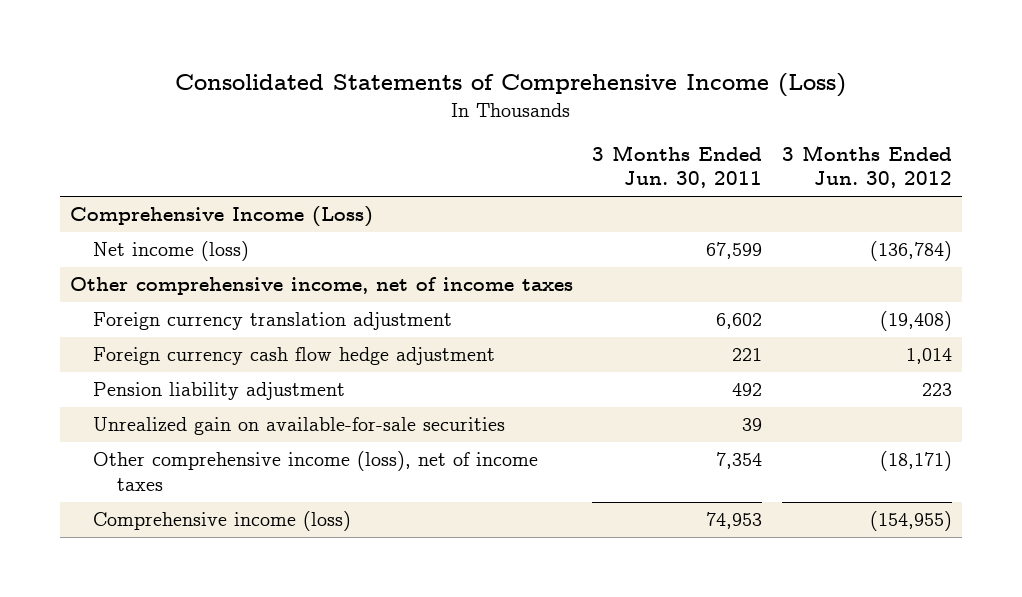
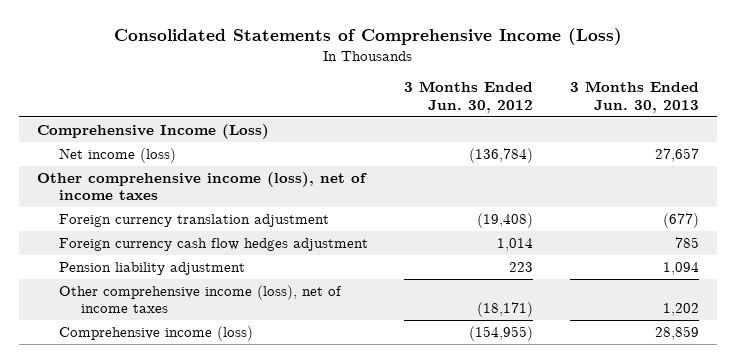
[592,144,763,189] 3 Months Ended Jun. 30, 2011 -> none
none -> [569,81,699,113] 3 Months Ended Jun. 30, 2013
[69,277,573,296] Other comprehensive income, net of income taxes -> [36,171,367,201] Other comprehensive income (loss), net of income taxes
[93,347,496,366] Foreign currency cash flow hedge adjustment -> [59,237,369,251] Foreign currency cash flow hedges adjustment
[93,417,506,436] Unrealized gain on available-for-sale securities -> none

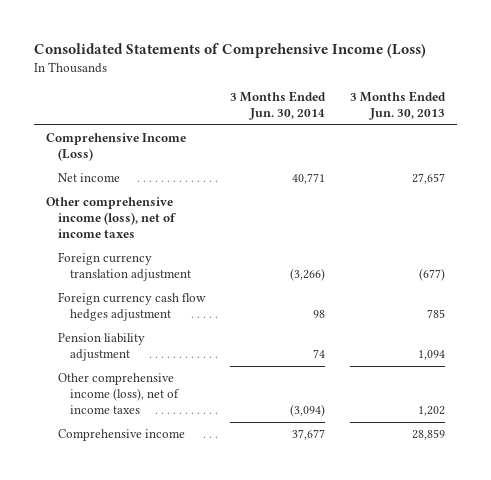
[404,81,534,113] 3 Months Ended Jun. 30, 2012 -> none
none -> [230,91,327,120] 3 Months Ended Jun. 30, 2014
[59,147,177,163] Net income (loss) -> [58,173,121,183] Net income
[59,325,254,341] Comprehensive income (loss) -> [58,429,186,442] Comprehensive income

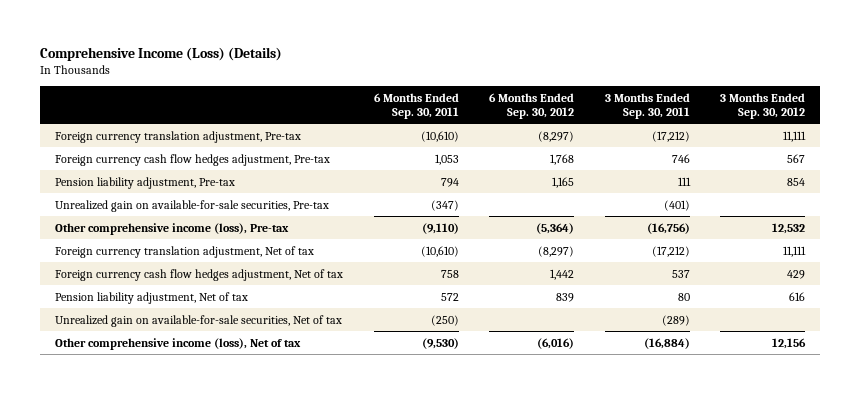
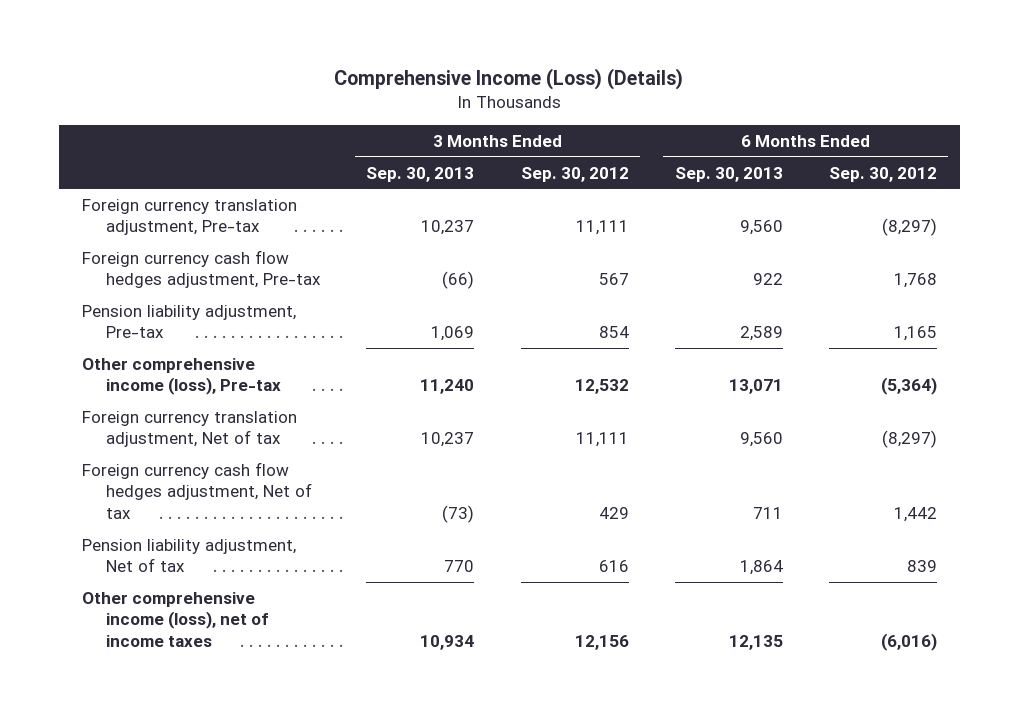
[373,92,459,119] 6 Months Ended Sep. 30, 2011 -> none
[604,92,690,119] 3 Months Ended Sep. 30, 2011 -> none
none -> [366,166,475,182] Sep. 30, 2013
none -> [674,166,783,182] Sep. 30, 2013
[55,199,330,212] Unrealized gain on available-for-sale securities, Pre-tax -> none
[55,314,343,327] Unrealized gain on available-for-sale securities, Net of tax -> none
[55,337,302,350] Other comprehensive income (loss), Net of tax -> [82,591,269,648] Other comprehensive income (loss), net of income taxes

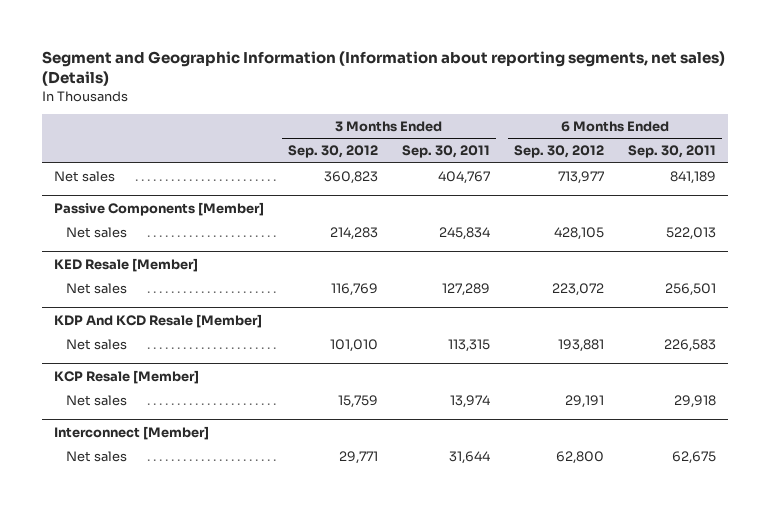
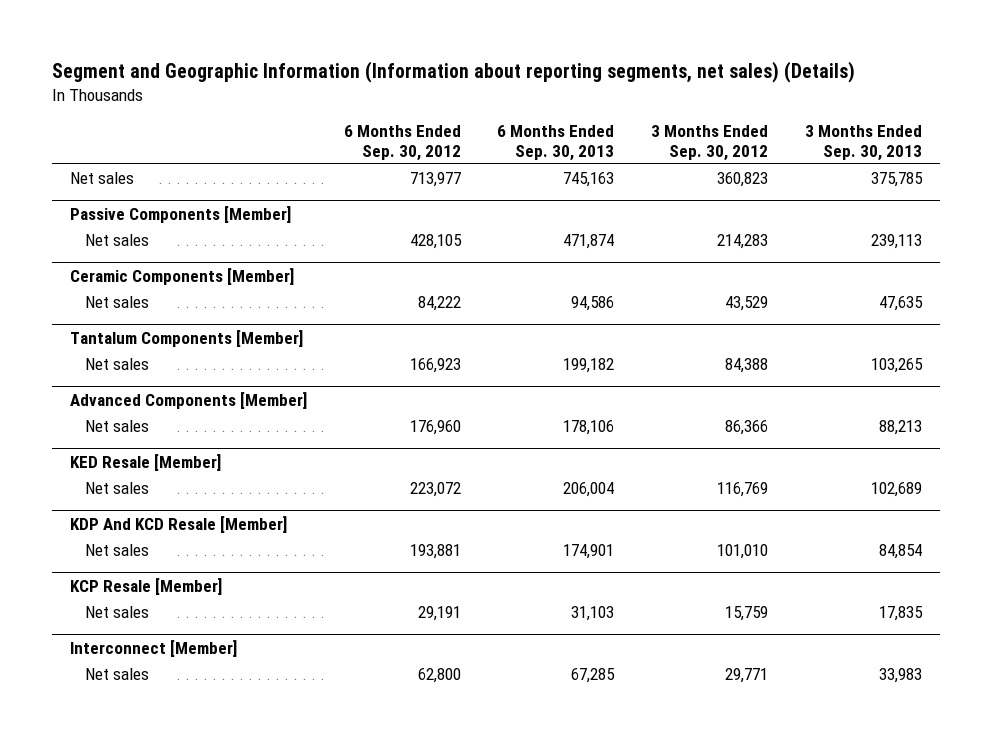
[402,145,491,159] Sep. 30, 2011 -> none
[628,145,717,159] Sep. 30, 2011 -> none
none -> [497,125,615,161] 6 Months Ended Sep. 30, 2013
none -> [804,125,922,161] 3 Months Ended Sep. 30, 2013
none -> [70,267,295,285] Ceramic Components [Member]
none -> [84,296,149,309] Net sales
none -> [70,329,304,347] Tantalum Components [Member]
none -> [84,358,149,371] Net sales
none -> [70,391,308,409] Advanced Components [Member]
none -> [84,420,149,433] Net sales

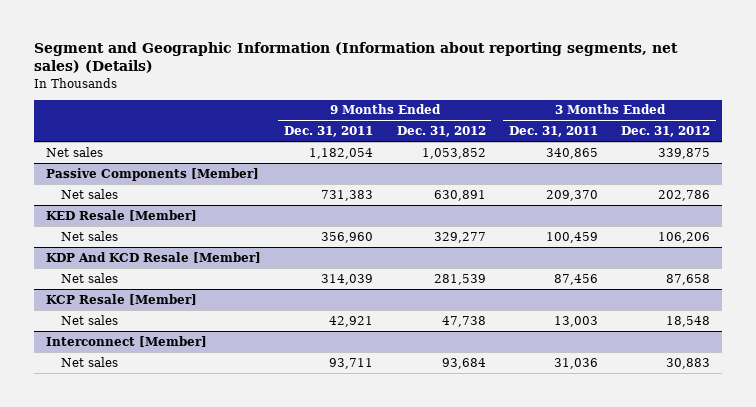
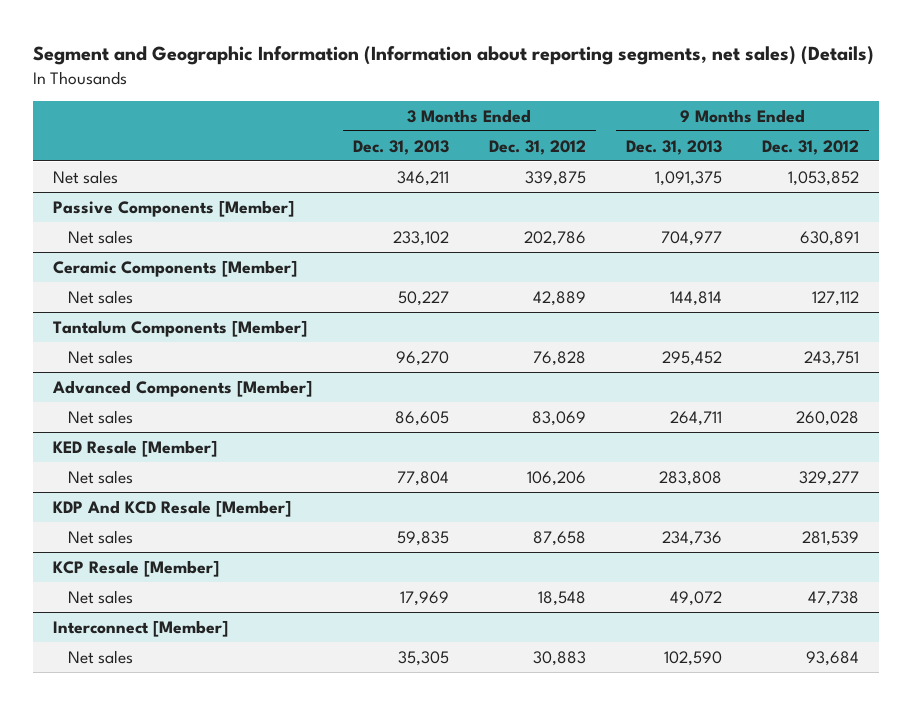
[284,126,374,138] Dec. 31, 2011 -> none
[508,126,598,138] Dec. 31, 2011 -> none
none -> [352,139,449,155] Dec. 31, 2013
none -> [625,139,722,155] Dec. 31, 2013
none -> [53,259,298,277] Ceramic Components [Member]
none -> [68,289,134,304] Net sales
none -> [53,319,308,337] Tantalum Components [Member]
none -> [68,349,134,364] Net sales
none -> [52,379,313,397] Advanced Components [Member]
none -> [68,409,134,424] Net sales

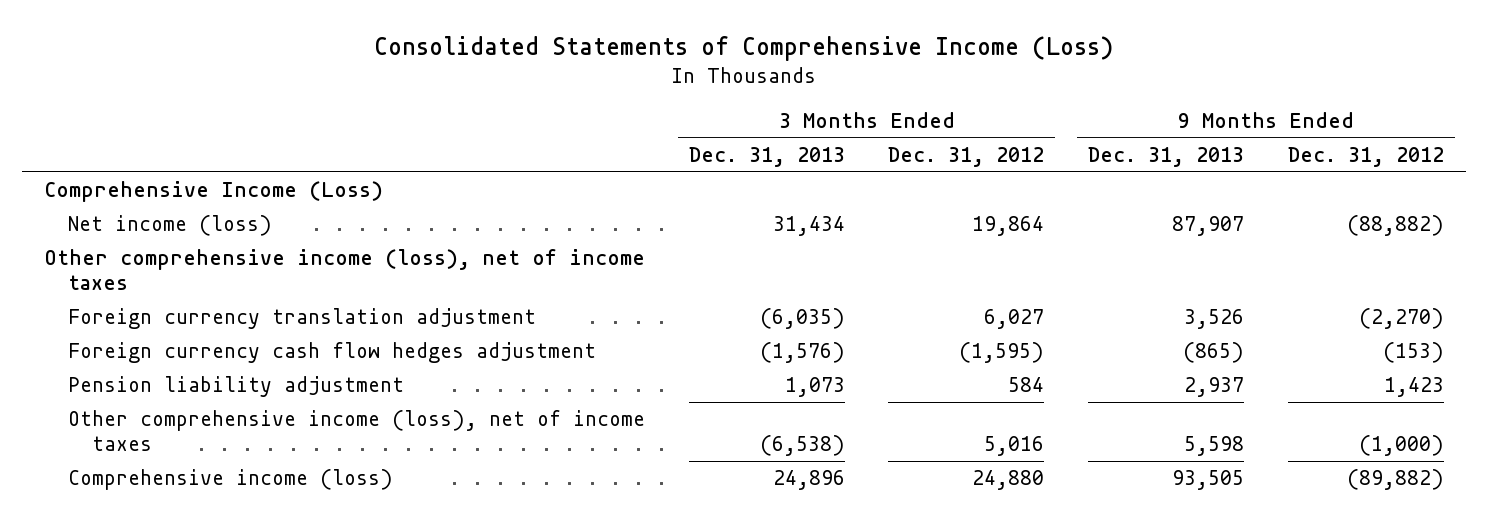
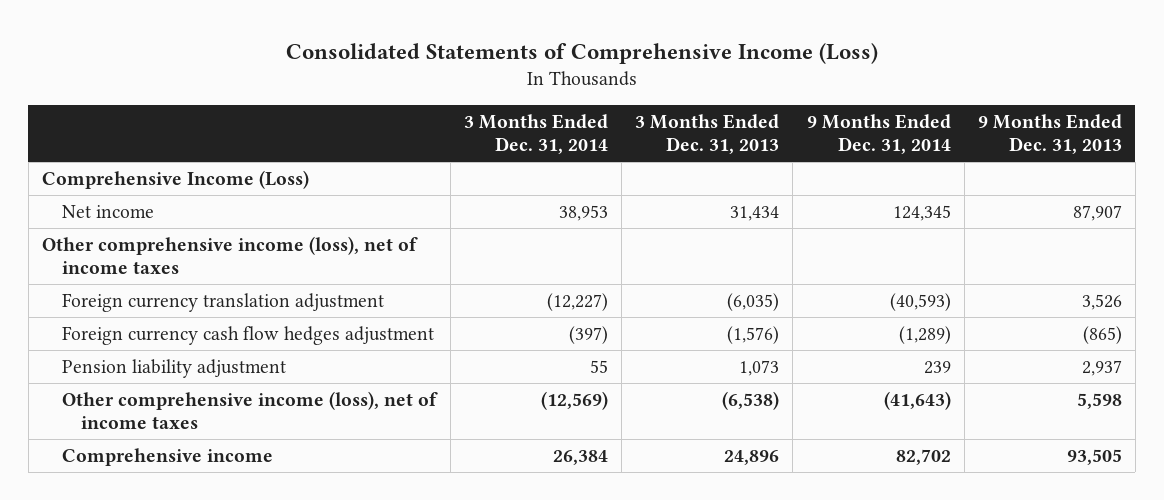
[888,146,1045,167] Dec. 31, 2012 -> none
[1287,146,1444,167] Dec. 31, 2012 -> none
none -> [463,113,608,155] 3 Months Ended Dec. 31, 2014
none -> [806,113,951,155] 9 Months Ended Dec. 31, 2014
[67,215,272,237] Net income (loss) -> [61,204,154,218] Net income
[67,469,393,491] Comprehensive income (loss) -> [61,447,273,466] Comprehensive income

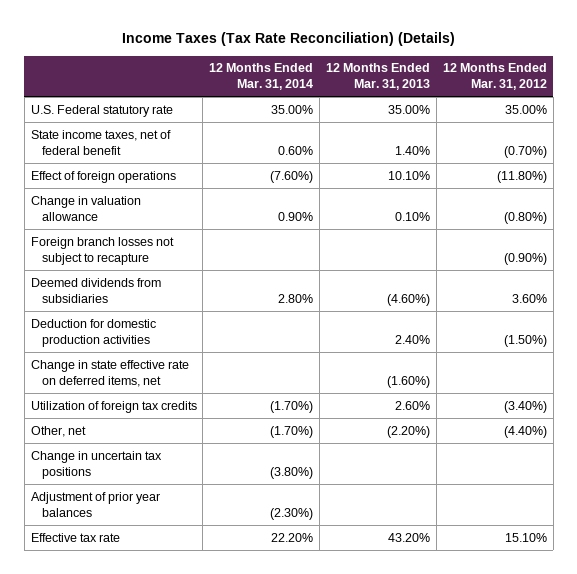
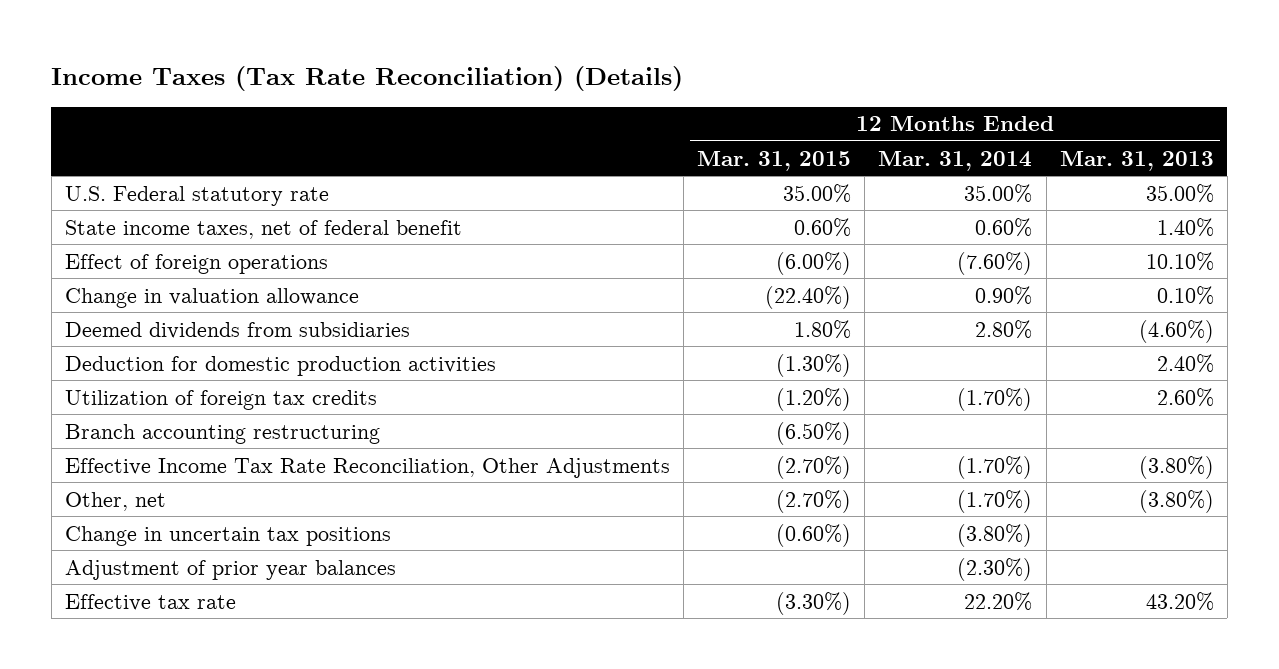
[442,63,547,91] 12 Months Ended Mar. 31, 2012 -> none
none -> [697,150,852,171] Mar. 31, 2015
[30,236,174,265] Foreign branch losses not subject to recapture -> none
[30,359,189,387] Change in state effective rate on deferred items, net -> none
none -> [65,423,381,444] Branch accounting restructuring
none -> [65,457,671,478] Effective Income Tax Rate Reconciliation, Other Adjustments
[387,425,431,438] (2.20%) -> [1138,489,1214,513] (3.80%)

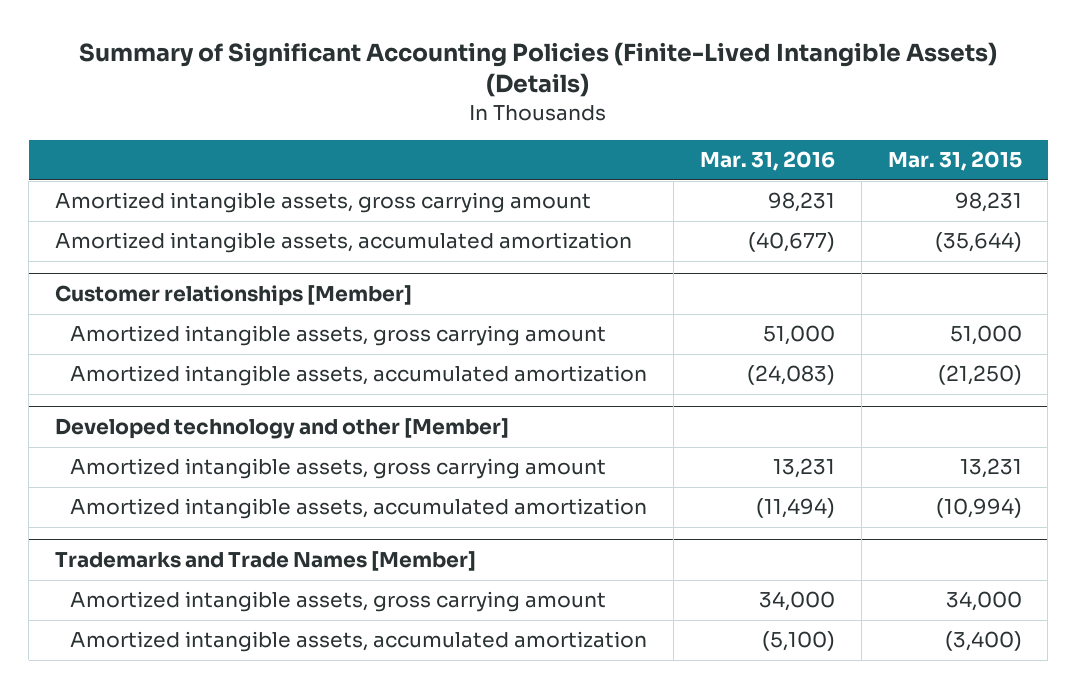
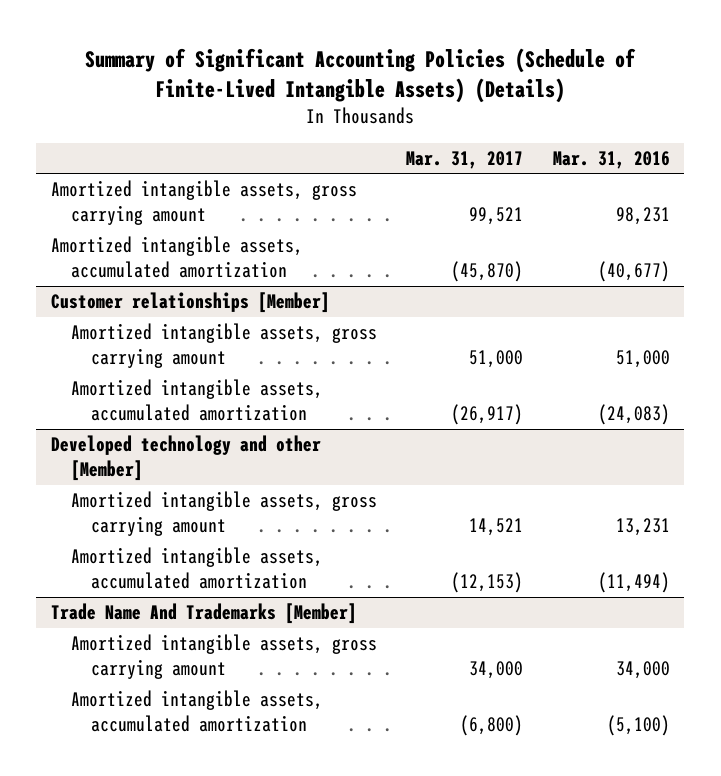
[79,41,998,98] Summary of Significant Accounting Policies (Finite-Lived Intangible Assets) (Details) -> [85,47,637,103] Summary of Significant Accounting Policies (Schedule of Finite-Lived Intangible Assets) (Details)
[887,151,1022,172] Mar. 31, 2015 -> none
none -> [406,150,524,169] Mar. 31, 2017
[55,551,477,572] Trademarks and Trade Names [Member] -> [50,603,357,625] Trade Name And Trademarks [Member]

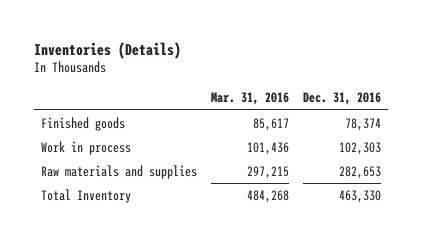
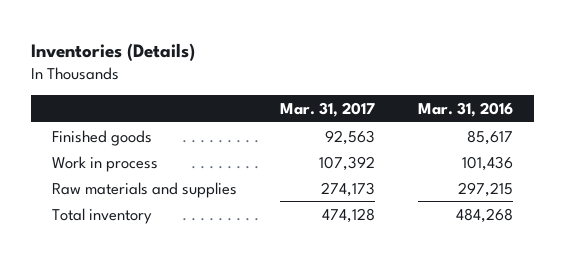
[303,92,382,106] Dec. 31, 2016 -> none
none -> [279,102,375,118] Mar. 31, 2017
[40,188,131,203] Total Inventory -> [52,207,153,224] Total inventory

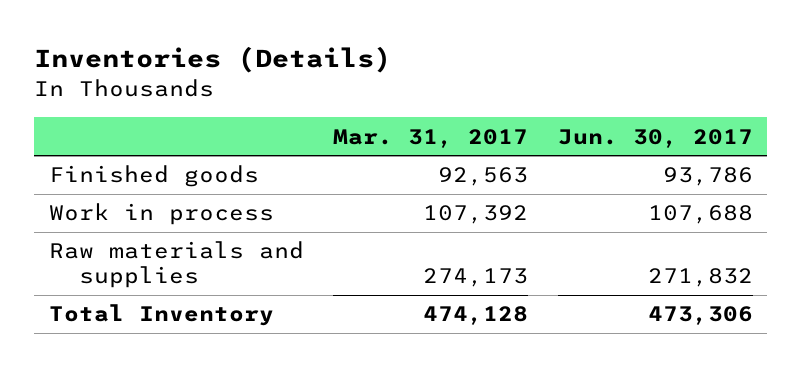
[417,102,513,118] Mar. 31, 2016 -> none
none -> [557,128,753,148] Jun. 30, 2017
[52,207,153,224] Total inventory -> [49,304,275,327] Total Inventory

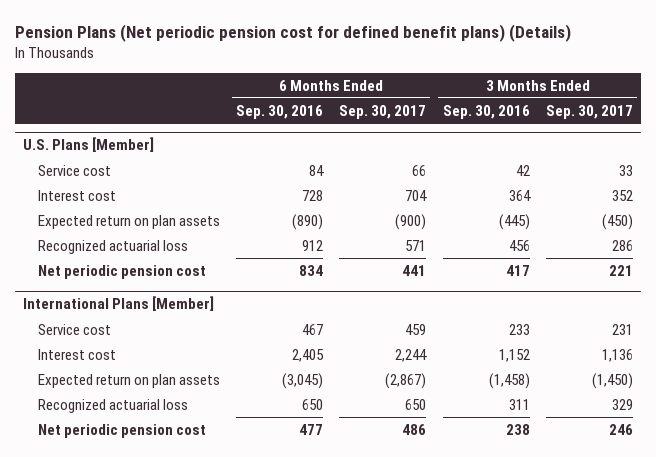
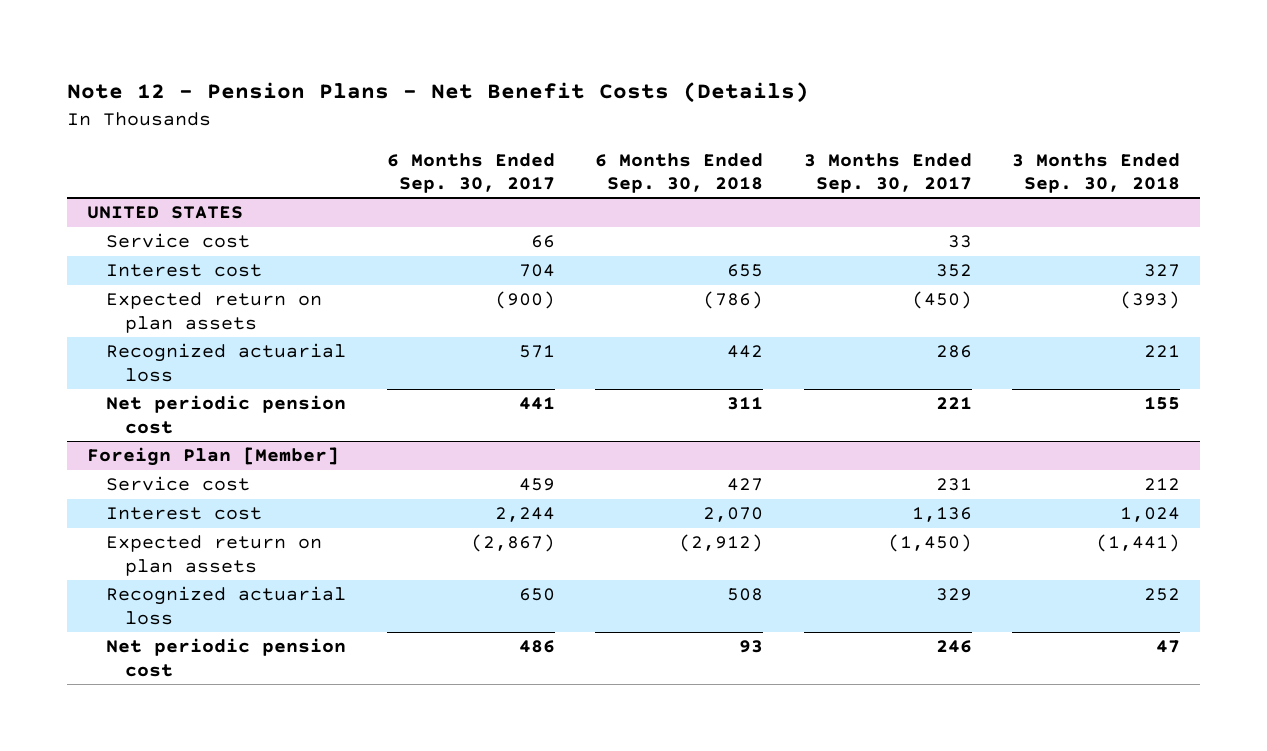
[14,23,571,42] Pension Plans (Net periodic pension cost for defined benefit plans) (Details) -> [66,81,809,103] Note 12 - Pension Plans - Net Benefit Costs (Details)
[235,104,323,119] Sep. 30, 2016 -> none
[442,104,530,119] Sep. 30, 2016 -> none
none -> [595,152,764,193] 6 Months Ended Sep. 30, 2018
none -> [1012,152,1181,193] 3 Months Ended Sep. 30, 2018
[22,137,154,153] U.S. Plans [Member] -> none
none -> [86,206,243,220] UNITED STATES
[22,296,214,312] International Plans [Member] -> [86,447,339,467] Foreign Plan [Member]

